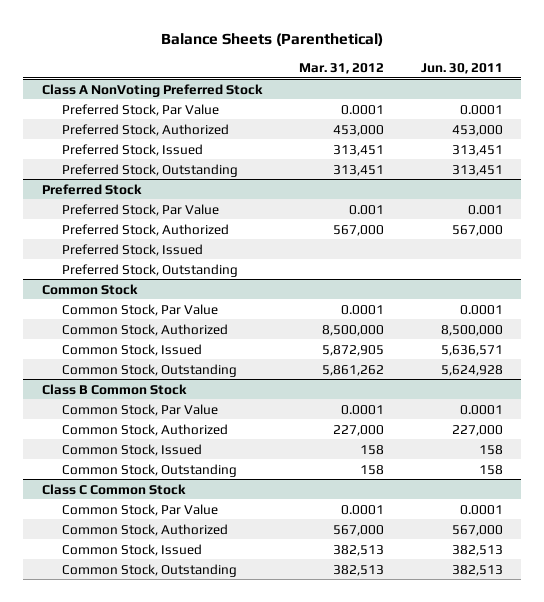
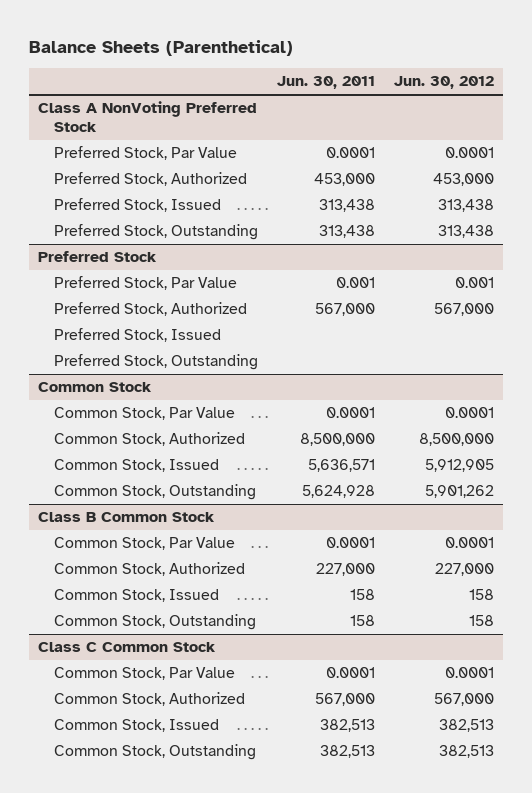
[298,62,384,74] Mar. 31, 2012 -> none
none -> [393,76,494,90] Jun. 30, 2012
[451,144,503,156] 313,451 -> [319,199,376,213] 313,438
[451,164,503,176] 313,451 -> [319,225,376,239] 313,438

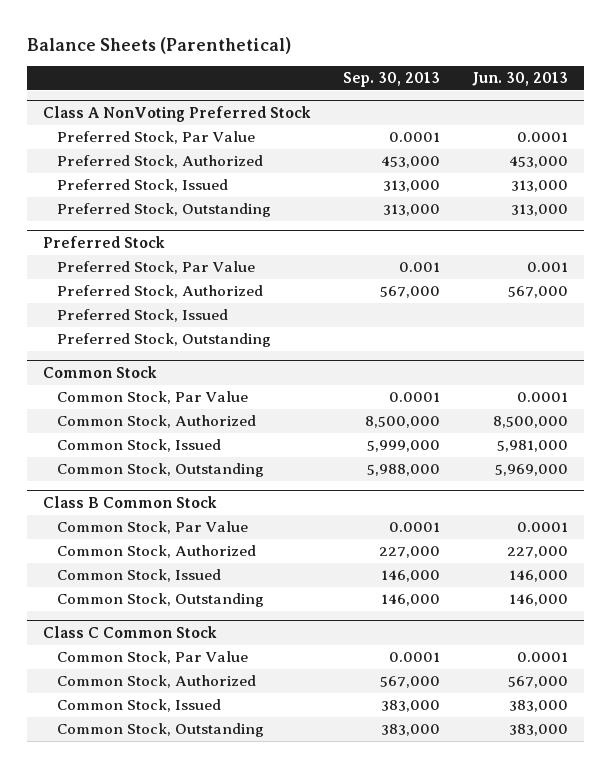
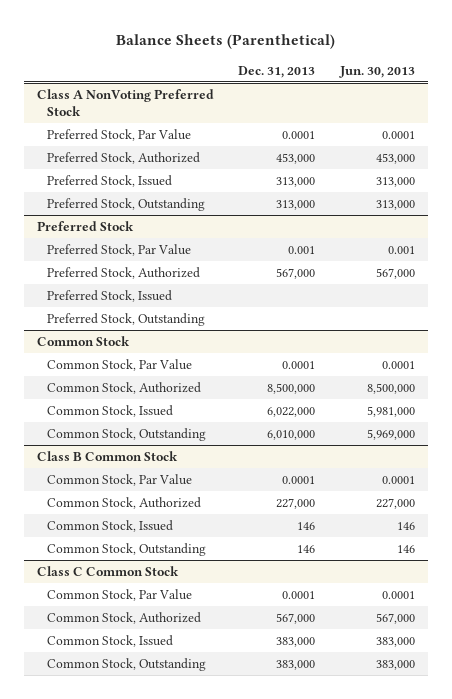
[342,72,440,88] Sep. 30, 2013 -> none
none -> [238,65,316,78] Dec. 31, 2013
[509,570,569,583] 146,000 -> [397,521,416,530] 146
[509,594,569,607] 146,000 -> [397,544,416,553] 146

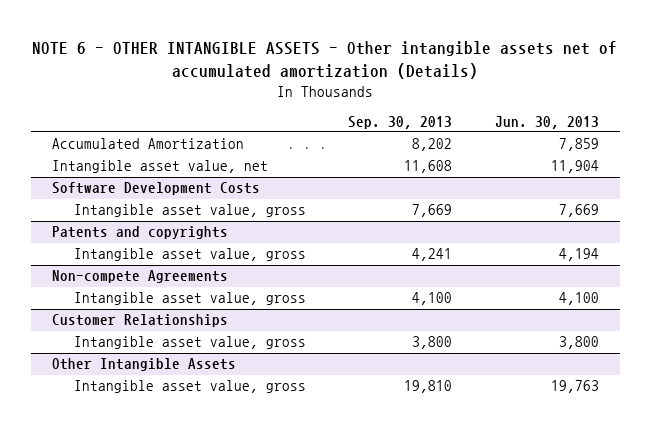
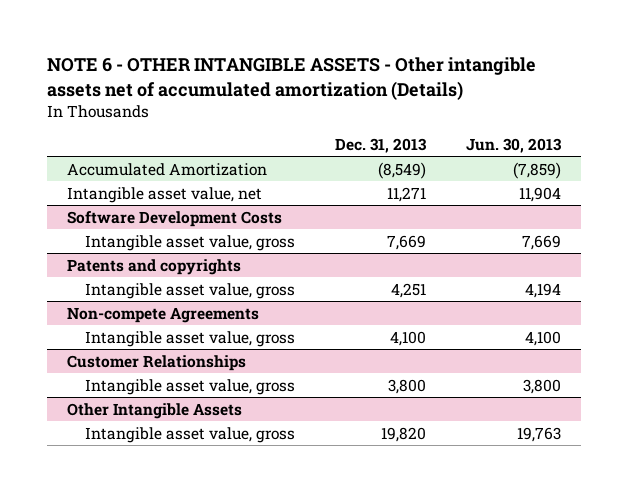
[348,115,453,129] Sep. 30, 2013 -> none
none -> [335,137,428,153] Dec. 31, 2013
[558,138,599,152] 7,859 -> [513,161,562,179] (7,859)

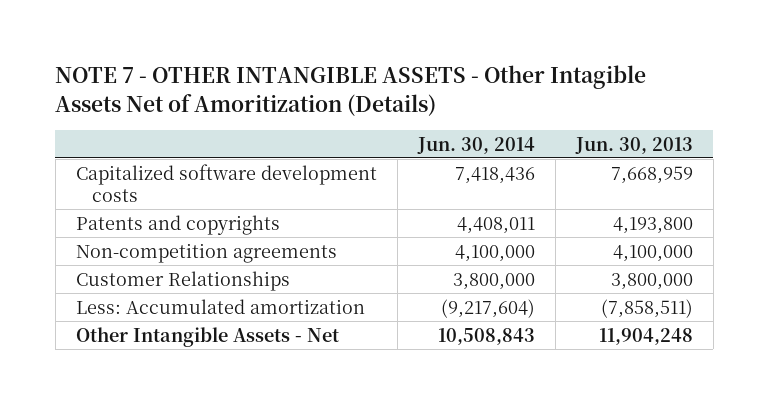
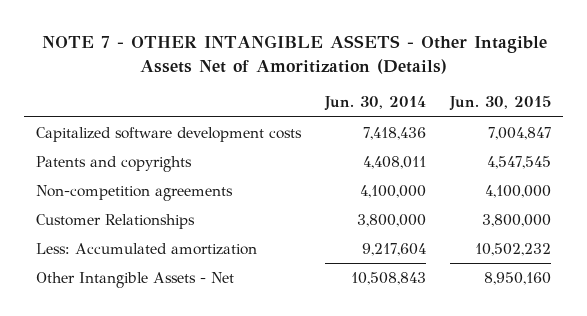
[574,136,693,154] Jun. 30, 2013 -> none
none -> [449,96,552,112] Jun. 30, 2015
[440,298,535,318] (9,217,604) -> [362,242,427,256] 9,217,604

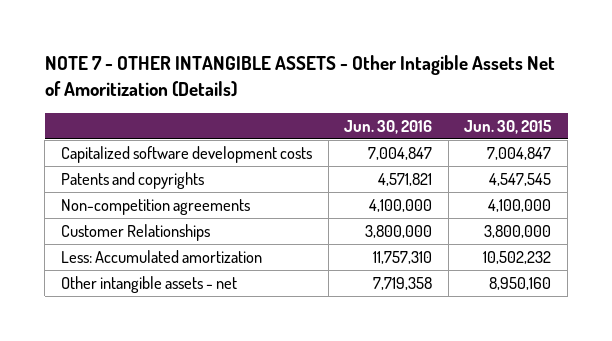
[324,96,427,112] Jun. 30, 2014 -> none
none -> [344,119,433,134] Jun. 30, 2016
[36,271,235,288] Other Intangible Assets - Net -> [60,276,237,294] Other intangible assets - net

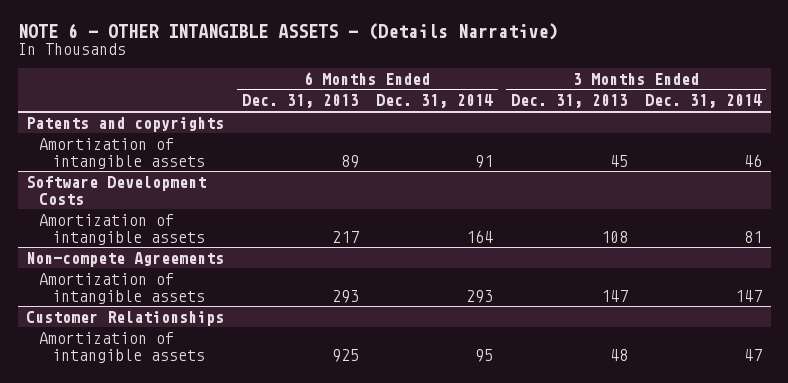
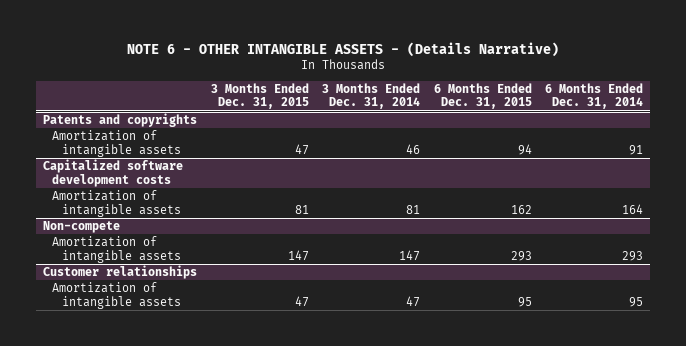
[241,94,359,109] Dec. 31, 2013 -> none
[510,94,628,109] Dec. 31, 2013 -> none
none -> [210,82,309,110] 3 Months Ended Dec. 31, 2015
none -> [433,82,532,110] 6 Months Ended Dec. 31, 2015
[26,175,207,205] Software Development Costs -> [42,159,183,187] Capitalized software development costs
[26,251,225,267] Non-compete Agreements -> [42,221,120,234] Non-compete
[26,310,225,326] Customer Relationships -> [42,265,197,280] Customer relationships

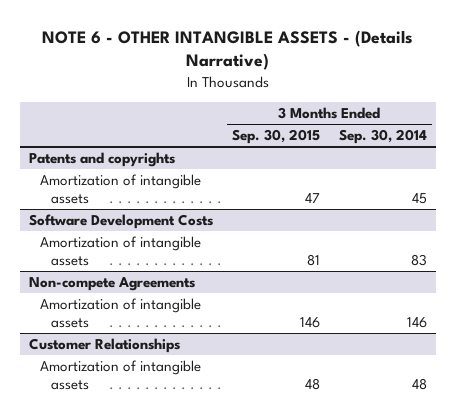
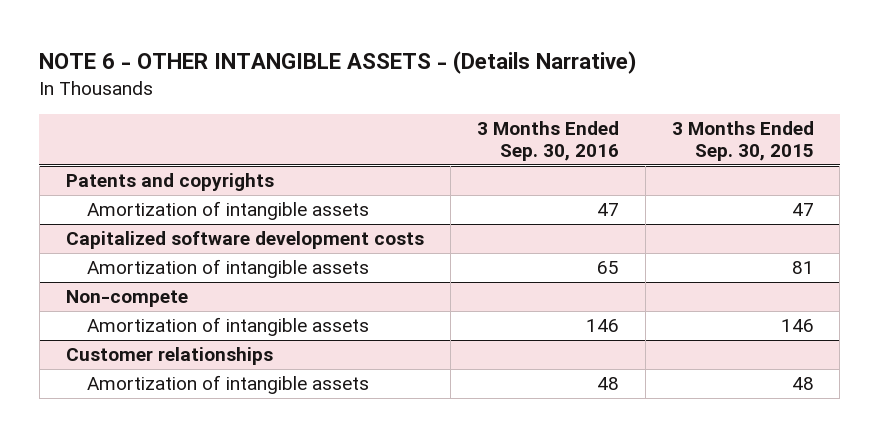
[338,129,427,145] Sep. 30, 2014 -> none
none -> [476,120,619,162] 3 Months Ended Sep. 30, 2016
[28,214,213,230] Software Development Costs -> [65,231,424,250] Capitalized software development costs
[28,277,195,292] Non-compete Agreements -> [65,290,188,308] Non-compete
[28,338,180,354] Customer Relationships -> [65,347,273,366] Customer relationships

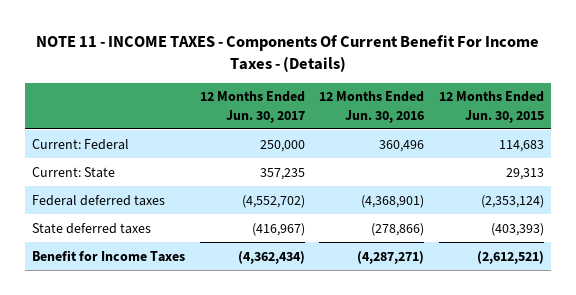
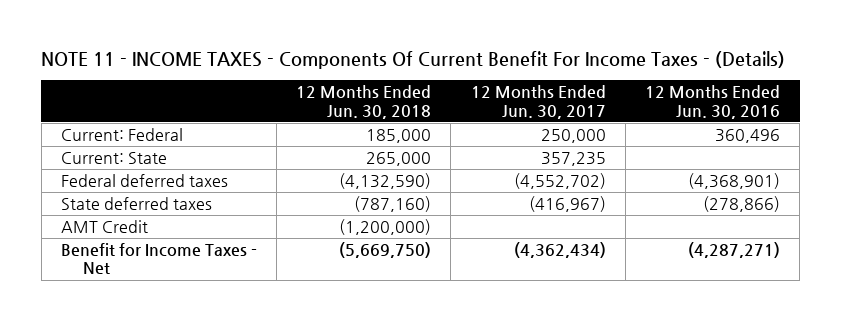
[438,91,544,123] 12 Months Ended Jun. 30, 2015 -> none
none -> [296,85,432,119] 12 Months Ended Jun. 30, 2018
none -> [60,219,148,233] AMT Credit
[31,249,185,262] Benefit for Income Taxes -> [60,242,257,275] Benefit for Income Taxes - Net

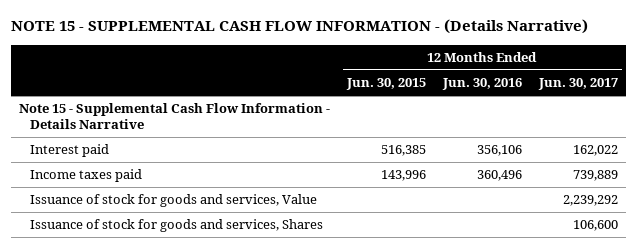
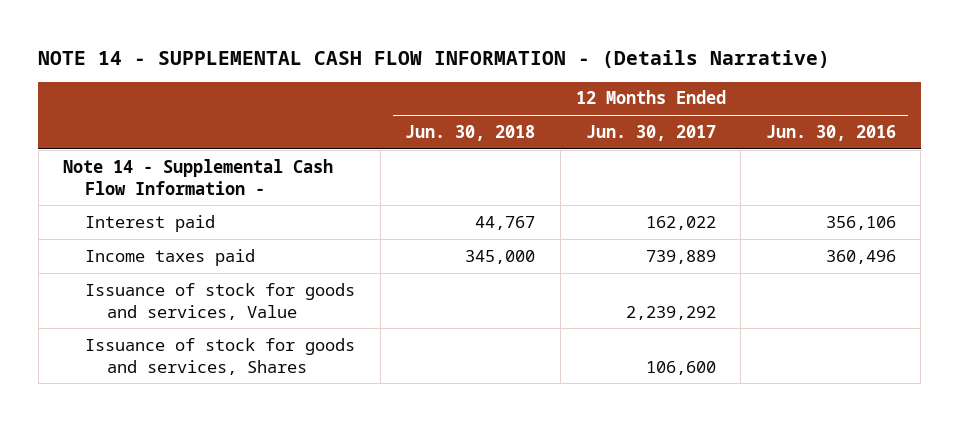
[10,19,588,35] NOTE 15 - SUPPLEMENTAL CASH FLOW INFORMATION - (Details Narrative) -> [38,49,831,68] NOTE 14 - SUPPLEMENTAL CASH FLOW INFORMATION - (Details Narrative)
[346,78,427,91] Jun. 30, 2015 -> none
none -> [405,124,536,141] Jun. 30, 2018
[19,103,331,129] Note 15 - Supplemental Cash Flow Information - Details Narrative -> [63,158,334,195] Note 14 - Supplemental Cash Flow Information -

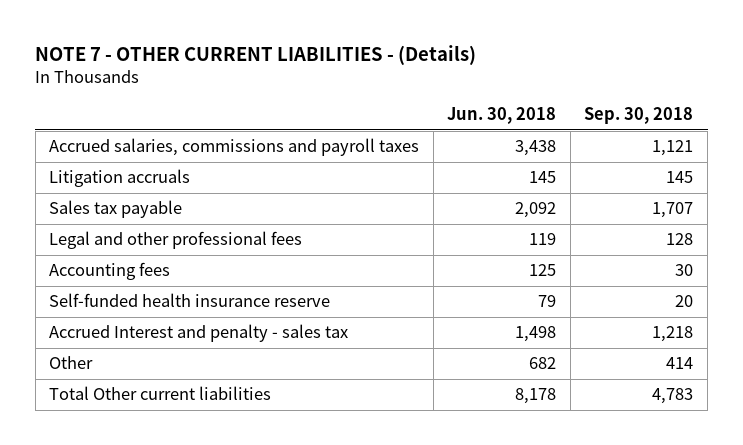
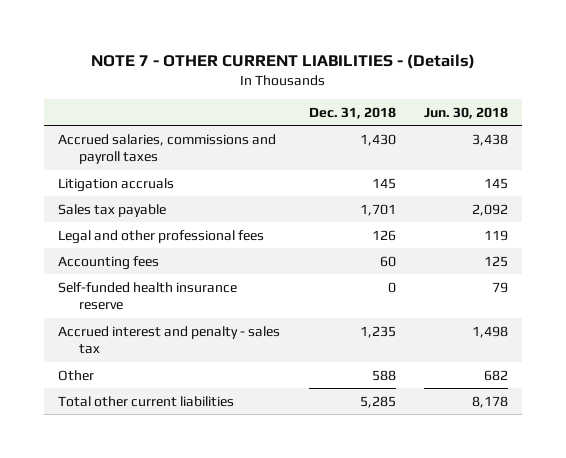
[584,107,694,125] Sep. 30, 2018 -> none
none -> [308,106,396,119] Dec. 31, 2018
[49,324,349,343] Accrued Interest and penalty - sales tax -> [58,325,281,355] Accrued interest and penalty - sales tax
[49,386,272,401] Total Other current liabilities -> [58,395,235,407] Total other current liabilities

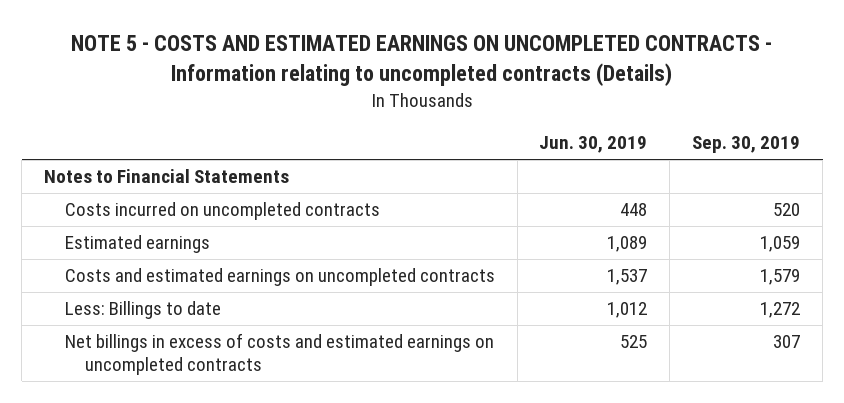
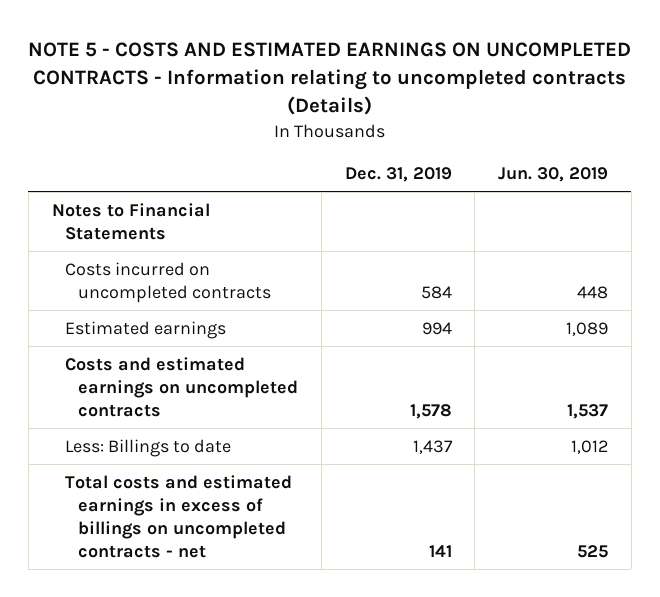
[692,136,801,154] Sep. 30, 2019 -> none
none -> [344,166,452,182] Dec. 31, 2019
[64,333,494,375] Net billings in excess of costs and estimated earnings on uncompleted contracts -> [64,474,292,558] Total costs and estimated earnings in excess of billings on uncompleted contracts - net

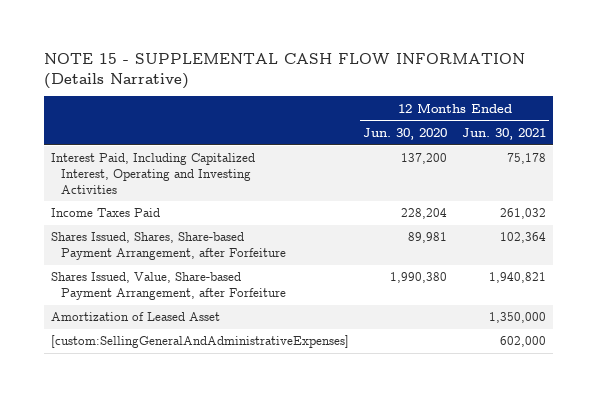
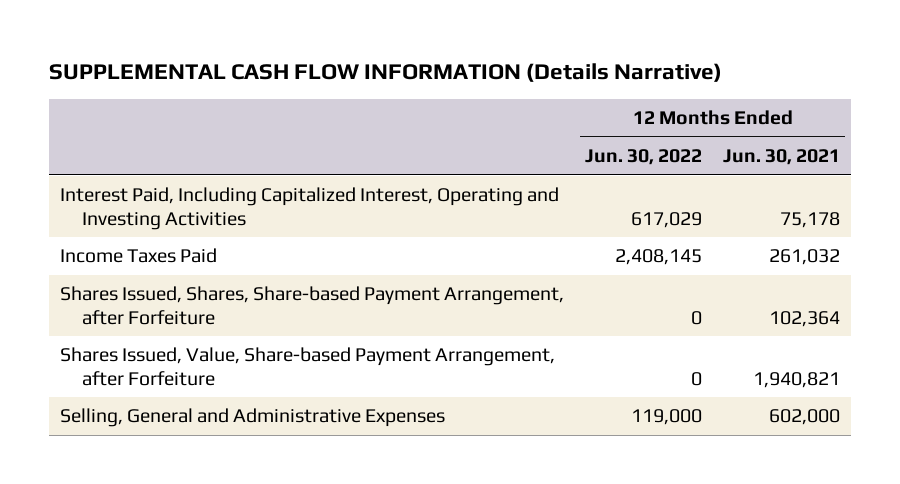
[43,52,525,89] NOTE 15 - SUPPLEMENTAL CASH FLOW INFORMATION (Details Narrative) -> [49,63,723,83] SUPPLEMENTAL CASH FLOW INFORMATION (Details Narrative)
[363,128,448,141] Jun. 30, 2020 -> none
none -> [585,148,703,165] Jun. 30, 2022
[51,312,221,322] Amortization of Leased Asset -> none
[51,335,350,349] [custom:SellingGeneralAndAdministrativeExpenses] -> [59,408,445,428] Selling, General and Administrative Expenses

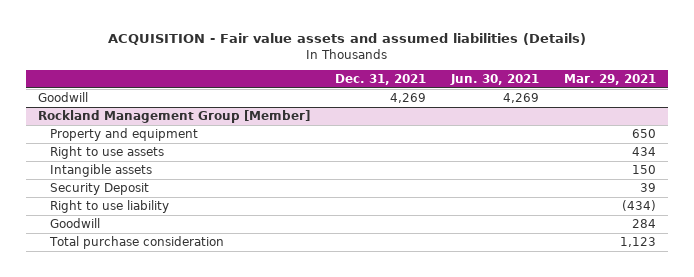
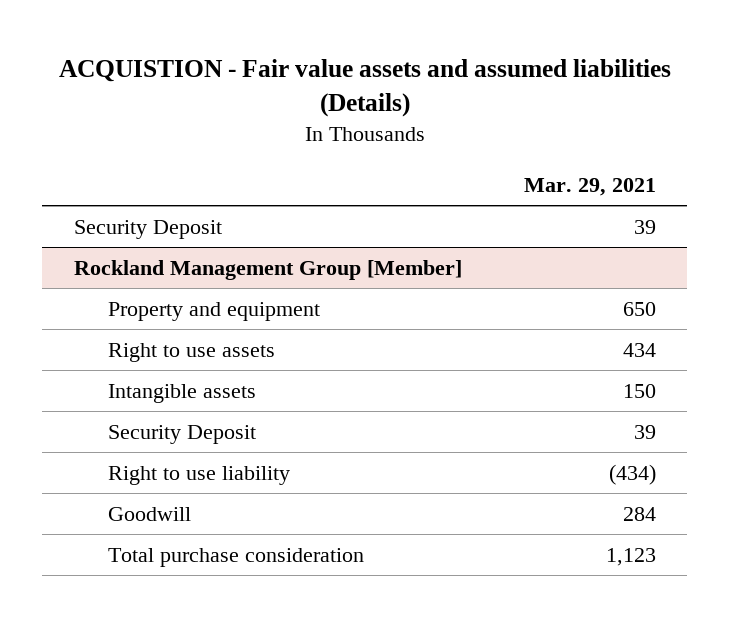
[107,33,586,46] ACQUISITION - Fair value assets and assumed liabilities (Details) -> [58,58,671,118] ACQUISTION - Fair value assets and assumed liabilities (Details)
[334,74,426,86] Dec. 31, 2021 -> none
[449,74,539,86] Jun. 30, 2021 -> none
[38,91,89,102] Goodwill -> none
none -> [73,219,222,239] Security Deposit

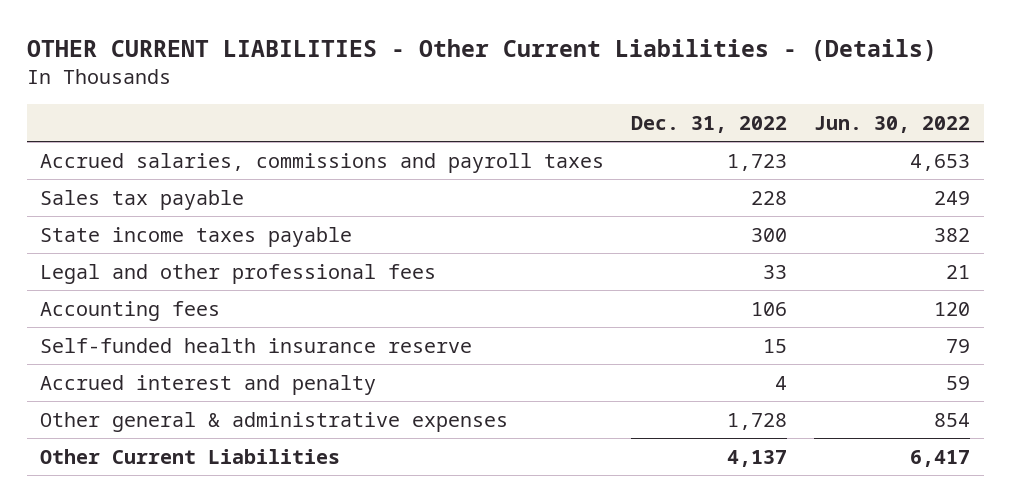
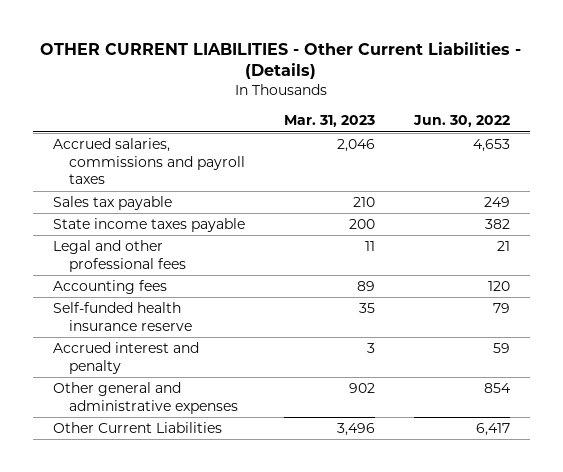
[631,115,788,133] Dec. 31, 2022 -> none
none -> [284,115,376,128] Mar. 31, 2023
[40,411,509,432] Other general & administrative expenses -> [52,382,239,414] Other general and administrative expenses

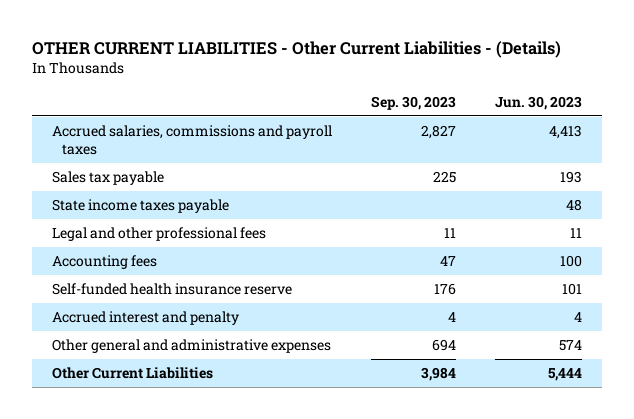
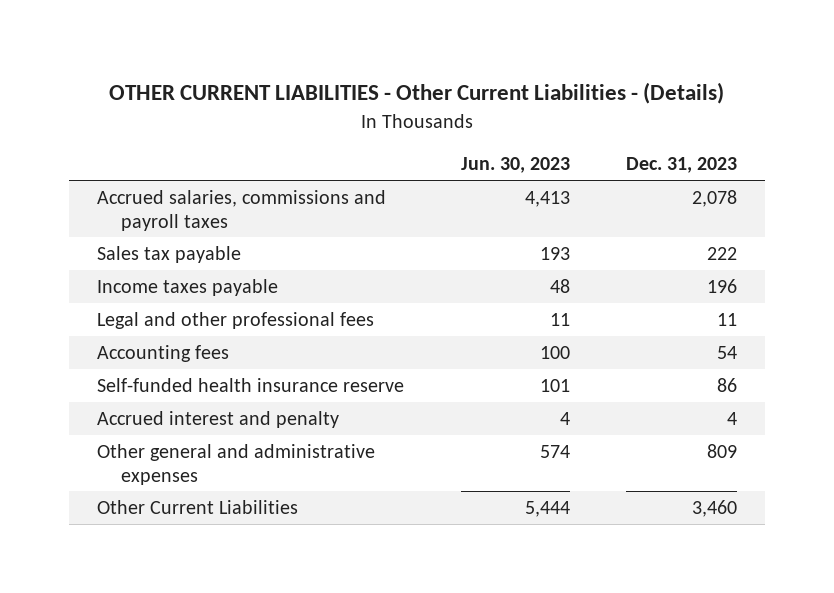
[371,95,457,110] Sep. 30, 2023 -> none
none -> [625,157,737,174] Dec. 31, 2023
[51,199,229,214] State income taxes payable -> [97,278,279,296] Income taxes payable

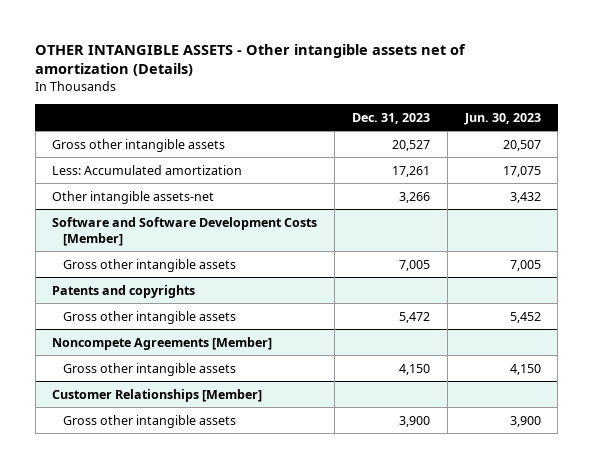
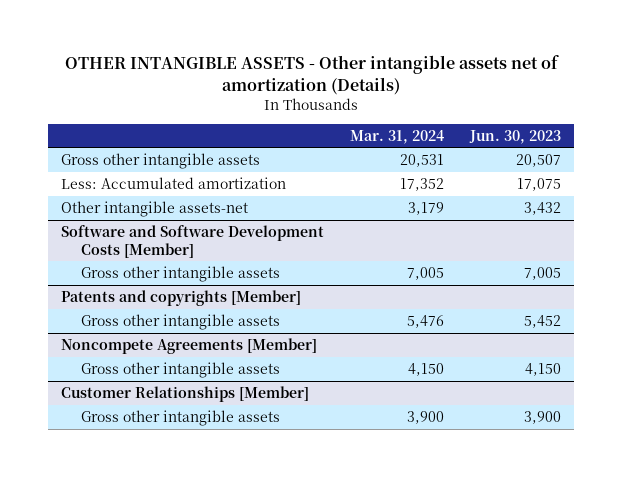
[351,112,430,124] Dec. 31, 2023 -> none
none -> [350,129,445,144] Mar. 31, 2024
[52,284,196,298] Patents and copyrights -> [60,289,301,306] Patents and copyrights [Member]

